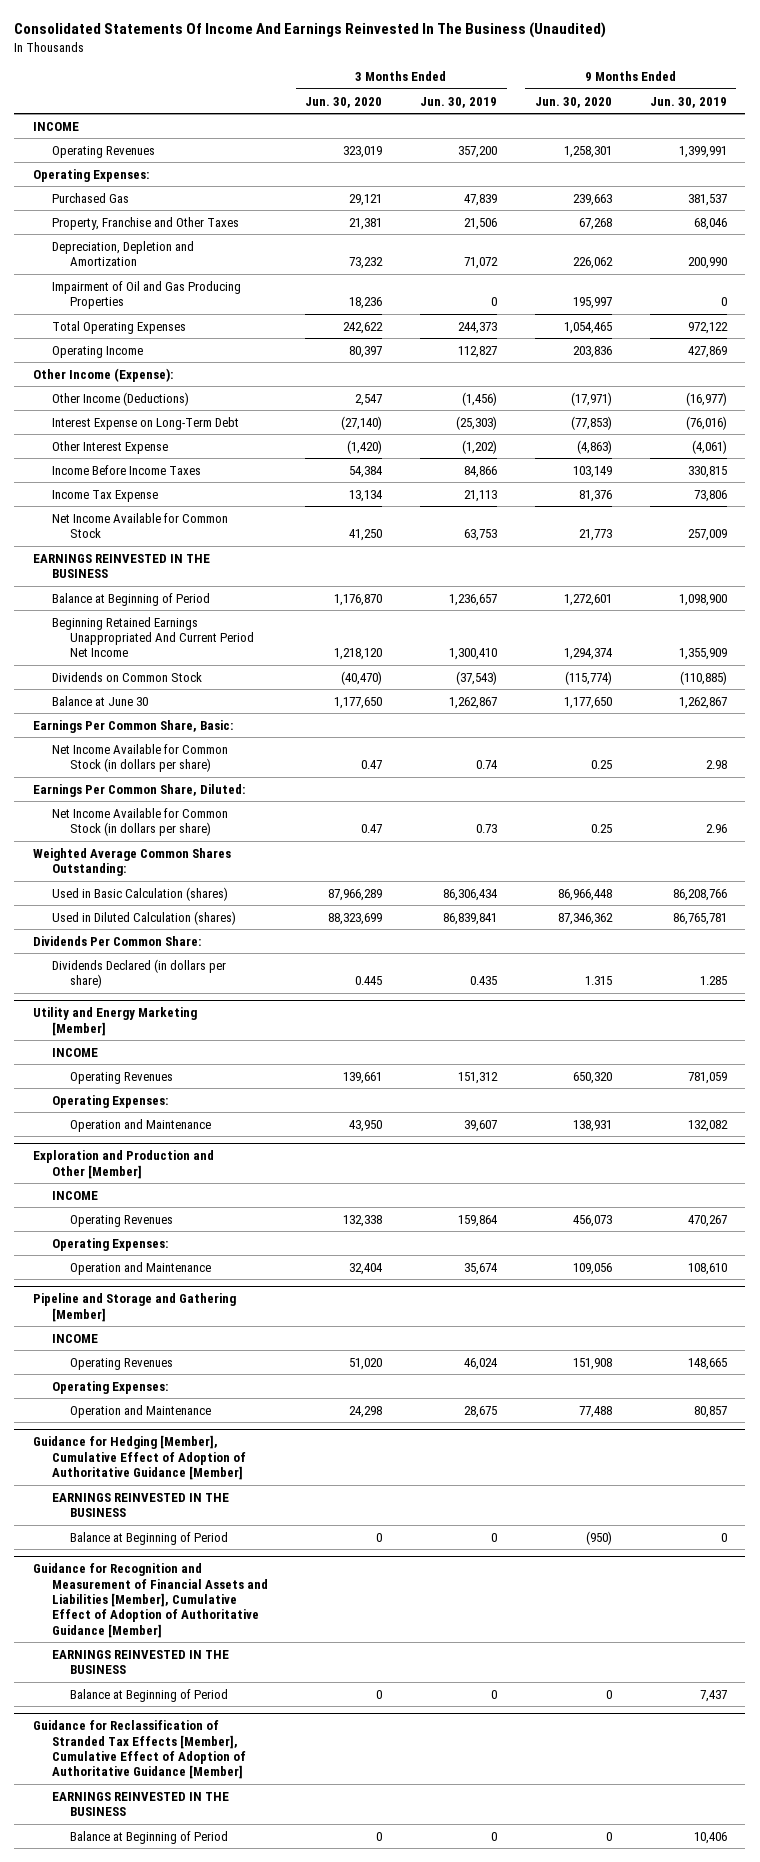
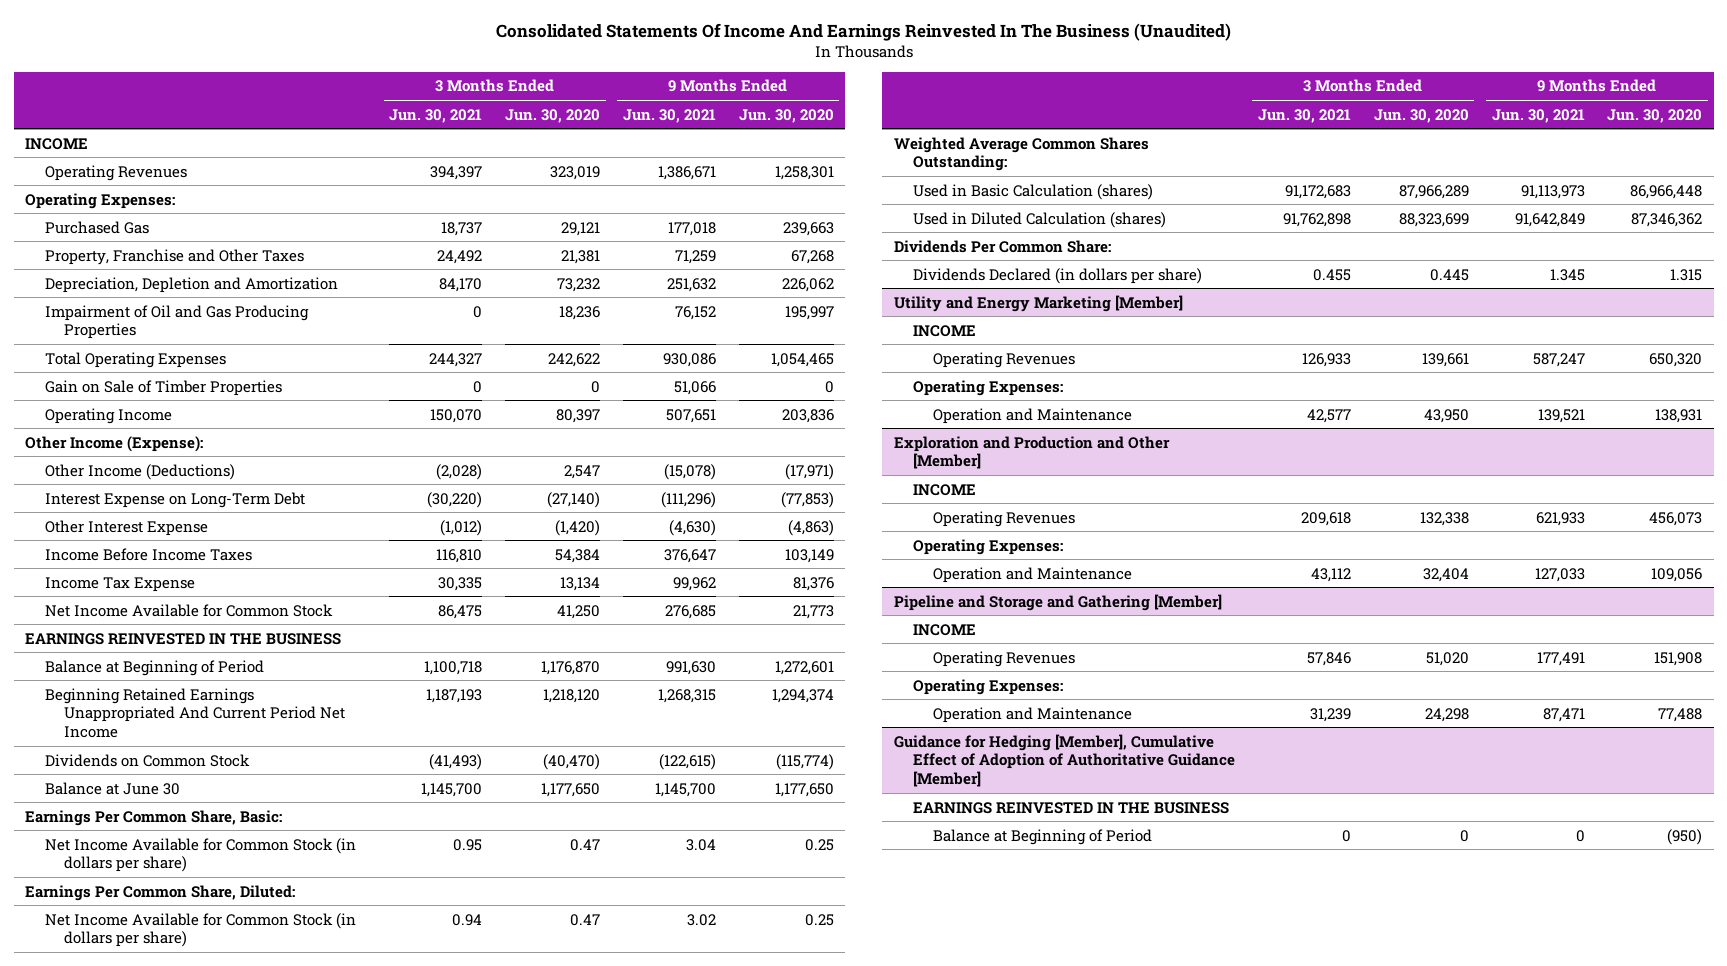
[420,96,498,108] Jun. 30, 2019 -> none
[649,96,727,108] Jun. 30, 2019 -> none
none -> [389,108,483,123] Jun. 30, 2021
none -> [622,108,716,123] Jun. 30, 2021
none -> [44,379,282,396] Gain on Sale of Timber Properties
[33,1563,268,1638] Guidance for Recognition and Measurement of Financial Assets and Liabilities [Member], Cumulative Effect of Adoption of Authoritative Guidance [Member] -> none
[51,1649,229,1675] EARNINGS REINVESTED IN THE BUSINESS -> none
[70,1688,229,1702] Balance at Beginning of Period -> none
[33,1720,246,1780] Guidance for Reclassification of Stranded Tax Effects [Member], Cumulative Effect of Adoption of Authoritative Guidance [Member] -> none
[51,1791,229,1817] EARNINGS REINVESTED IN THE BUSINESS -> none
[70,1830,229,1844] Balance at Beginning of Period -> none

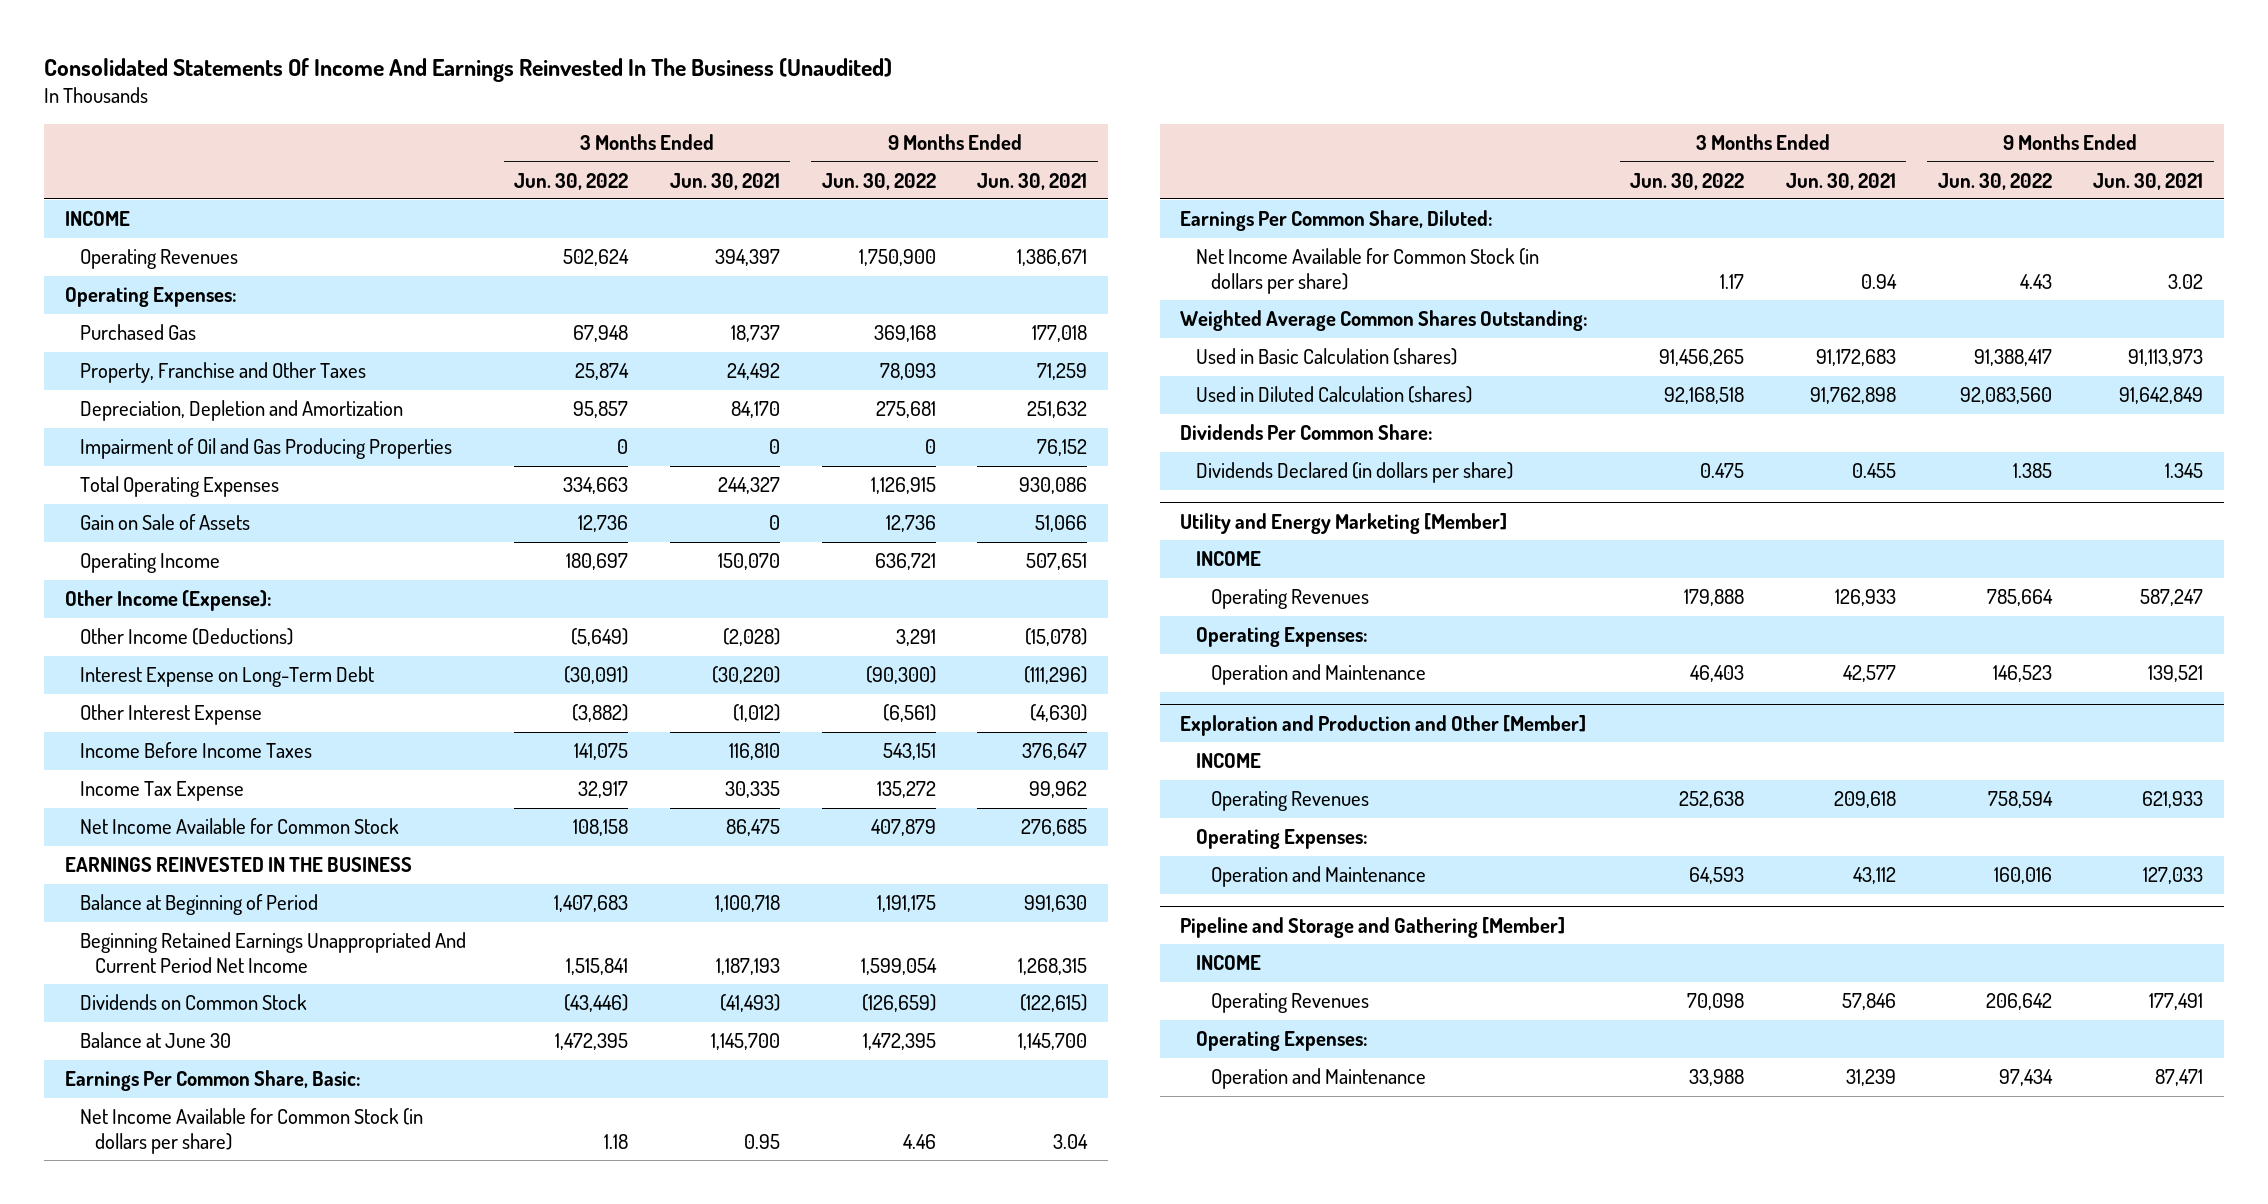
[505,108,601,123] Jun. 30, 2020 -> none
[738,108,834,123] Jun. 30, 2020 -> none
none -> [514,172,629,190] Jun. 30, 2022
none -> [821,172,936,190] Jun. 30, 2022
[44,379,282,396] Gain on Sale of Timber Properties -> [79,514,250,531] Gain on Sale of Assets
[893,733,1236,788] Guidance for Hedging [Member], Cumulative Effect of Adoption of Authoritative Guidance [Member] -> none
[913,801,1230,814] EARNINGS REINVESTED IN THE BUSINESS -> none
[932,828,1152,845] Balance at Beginning of Period -> none

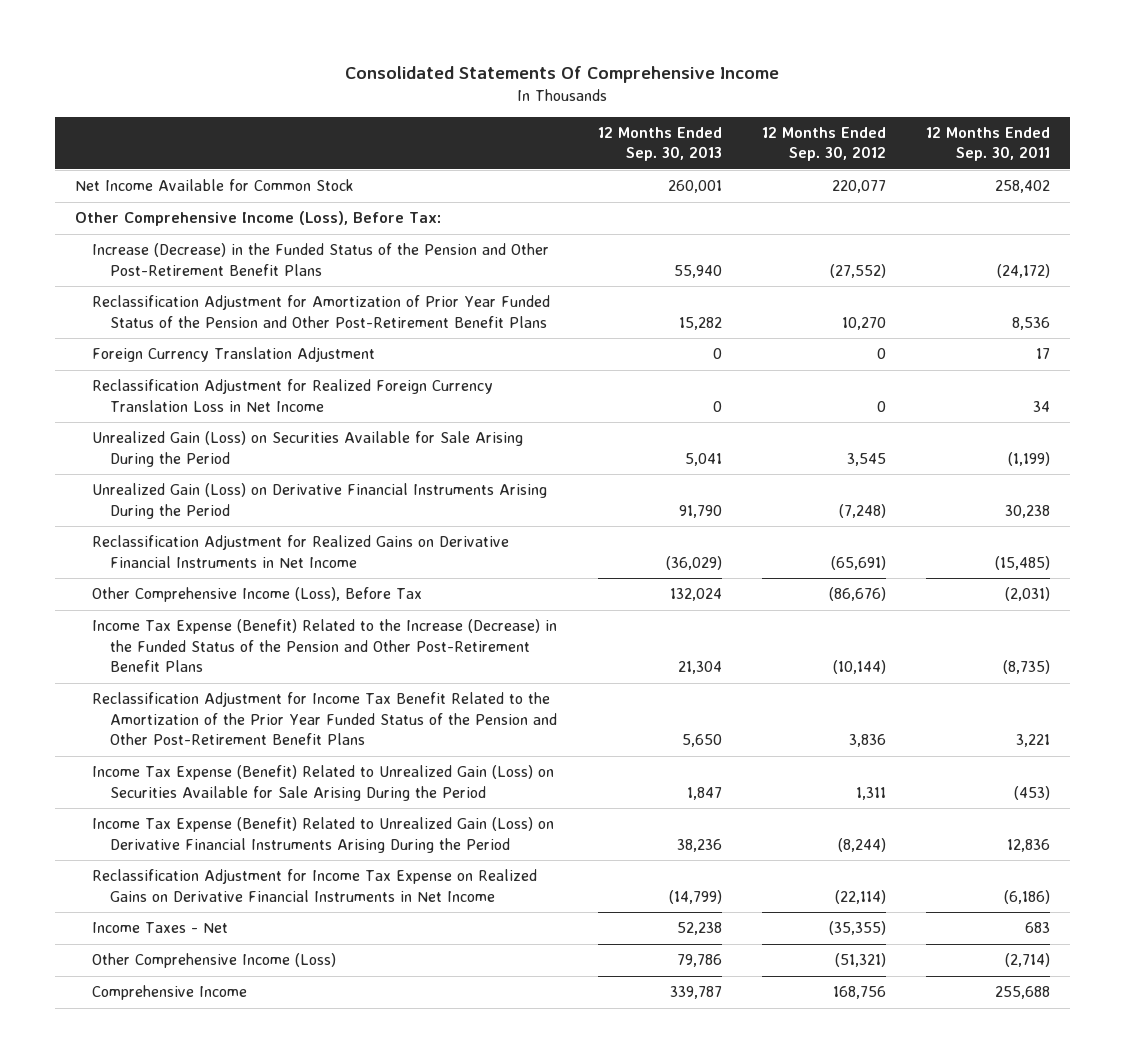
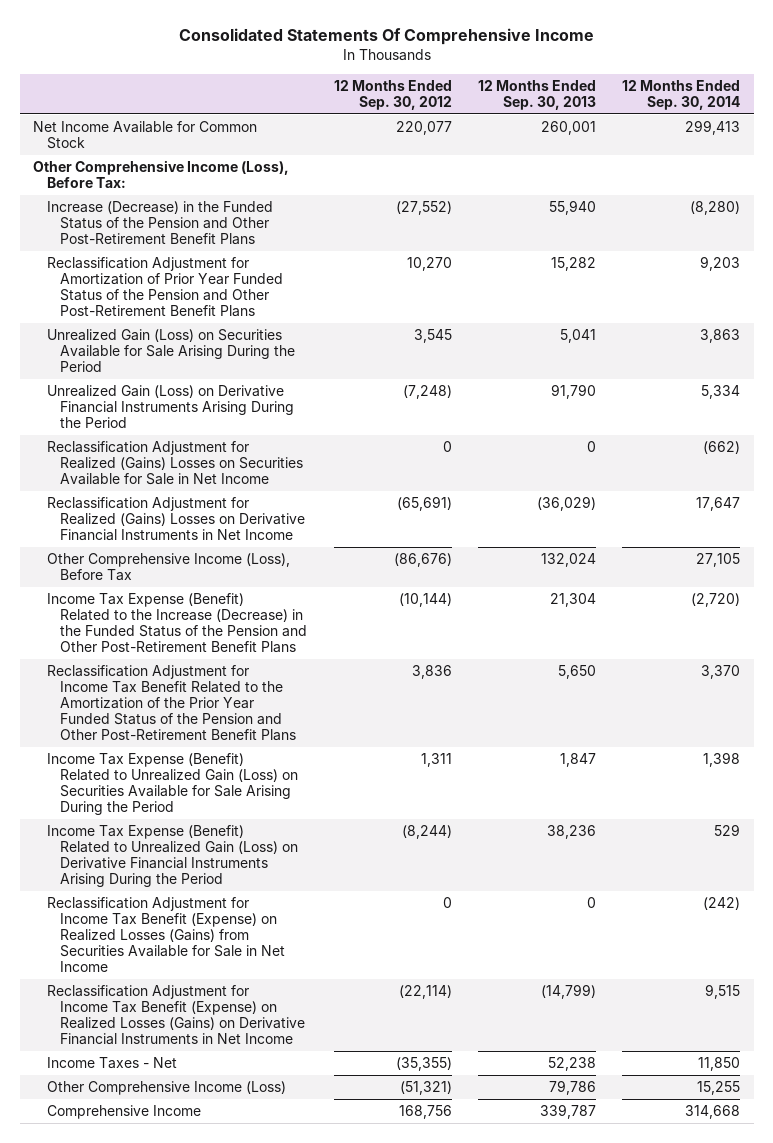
[925,127,1050,162] 12 Months Ended Sep. 30, 2011 -> none
none -> [622,79,741,110] 12 Months Ended Sep. 30, 2014
[92,347,376,363] Foreign Currency Translation Adjustment -> none
[92,379,494,412] Reclassification Adjustment for Realized Foreign Currency Translation Loss in Net Income -> none
none -> [46,441,304,486] Reclassification Adjustment for Realized (Gains) Losses on Securities Available for Sale in Net Income
[92,535,510,568] Reclassification Adjustment for Realized Gains on Derivative Financial Instruments in Net Income -> [46,497,306,542] Reclassification Adjustment for Realized (Gains) Losses on Derivative Financial Instruments in Net Income
none -> [46,897,286,973] Reclassification Adjustment for Income Tax Benefit (Expense) on Realized Losses (Gains) from Securities Available for Sale in Net Income
[92,869,538,902] Reclassification Adjustment for Income Tax Expense on Realized Gains on Derivative Financial Instruments in Net Income -> [46,985,306,1046] Reclassification Adjustment for Income Tax Benefit (Expense) on Realized Losses (Gains) on Derivative Financial Instruments in Net Income

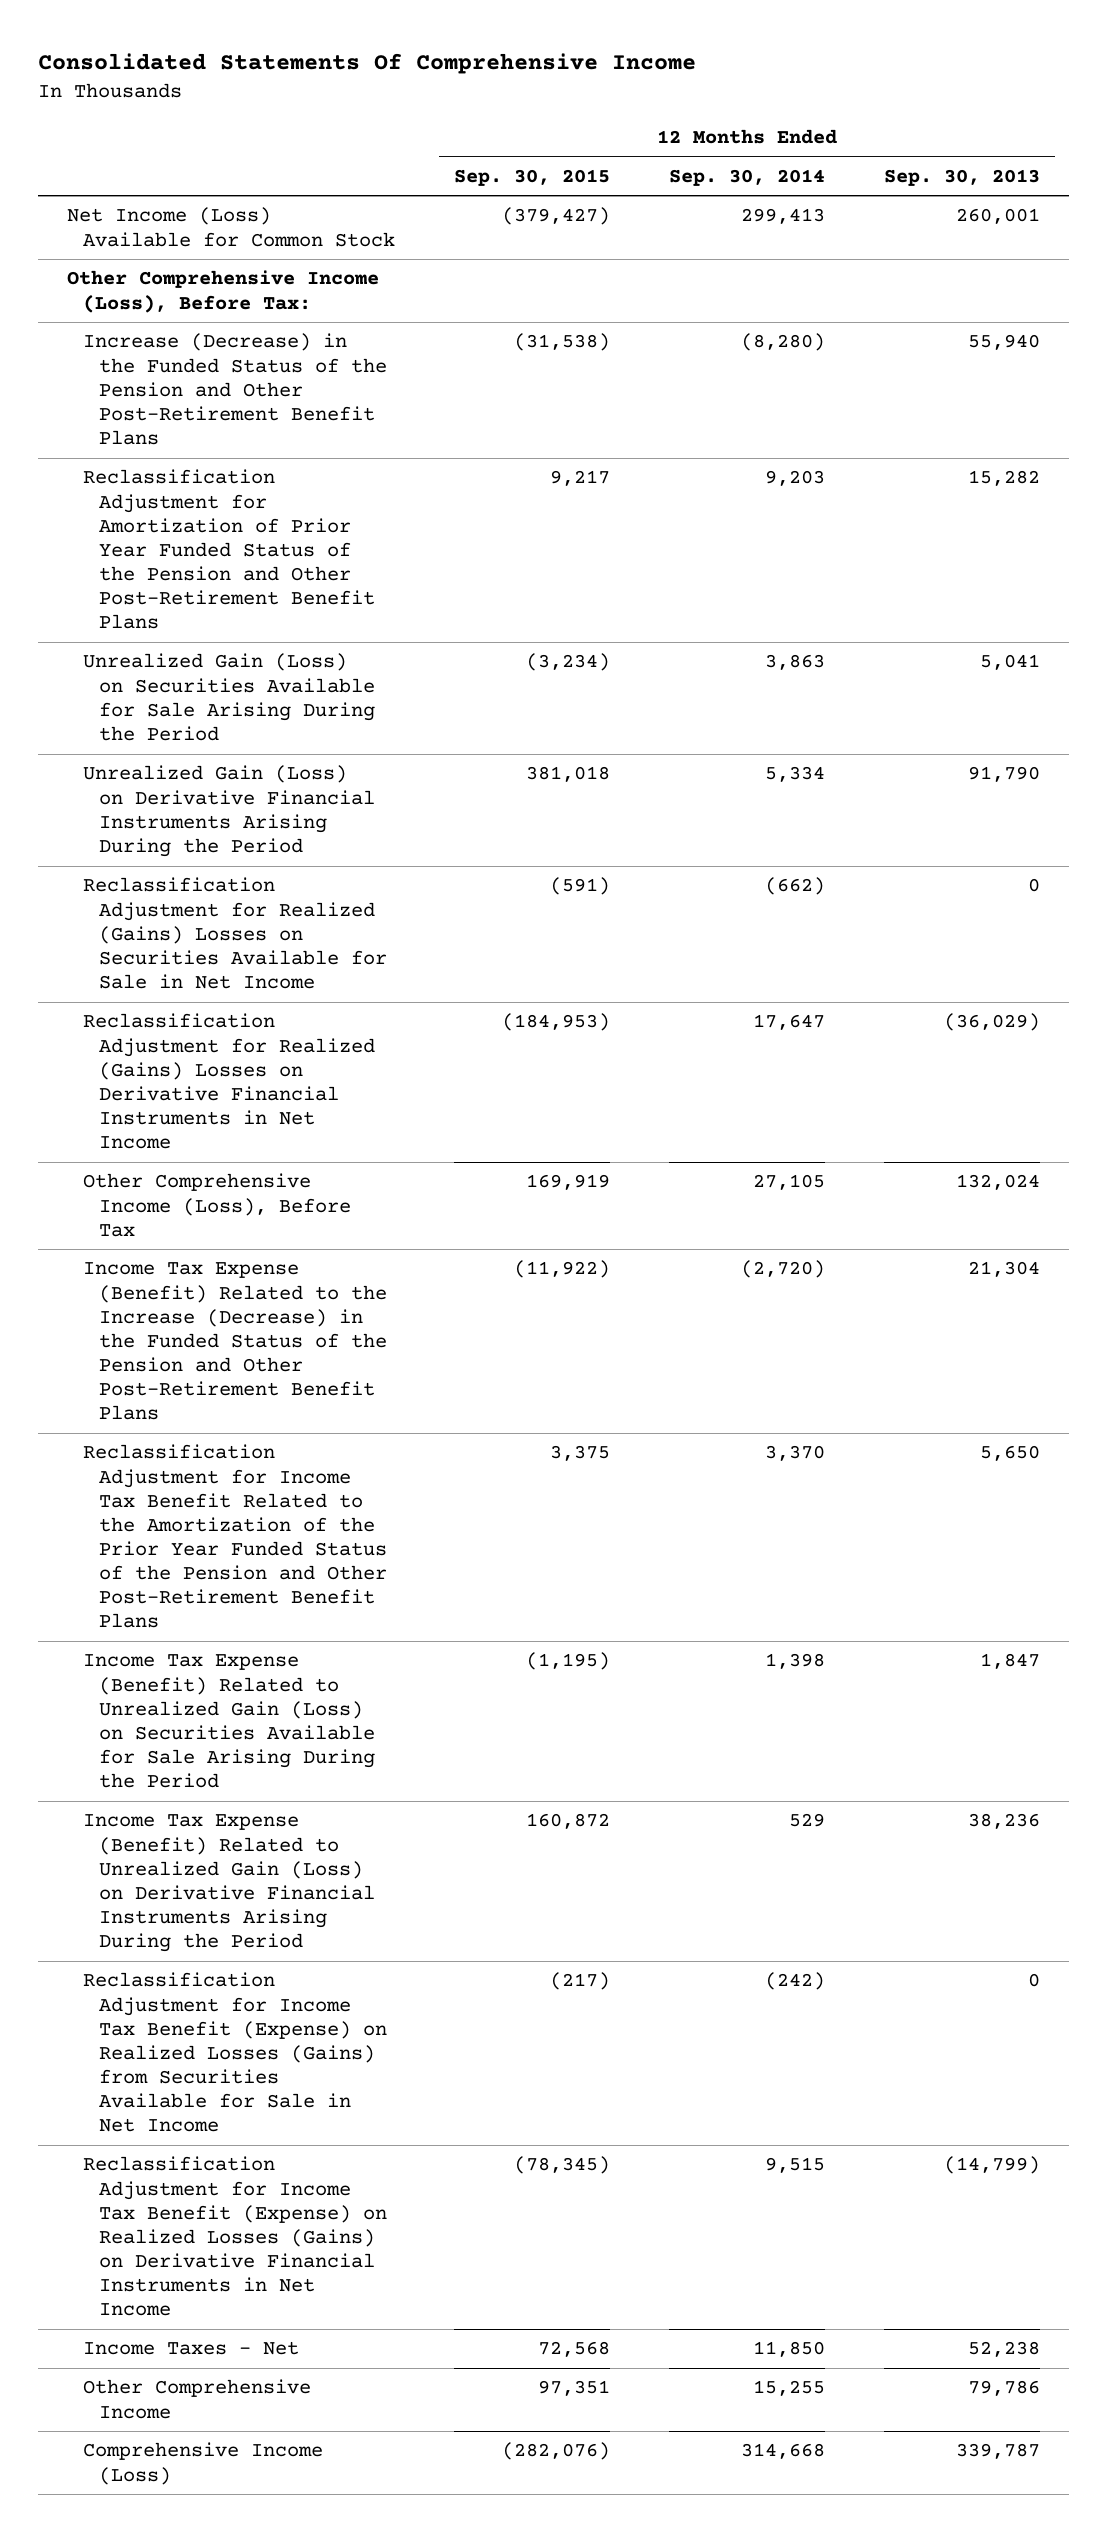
[333,79,452,110] 12 Months Ended Sep. 30, 2012 -> none
none -> [453,168,610,186] Sep. 30, 2015
[32,121,257,150] Net Income Available for Common Stock -> [67,207,395,247] Net Income (Loss) Available for Common Stock
[46,1081,286,1096] Other Comprehensive Income (Loss) -> [82,2379,311,2419] Other Comprehensive Income
[46,1105,201,1120] Comprehensive Income -> [82,2442,323,2485] Comprehensive Income (Loss)

